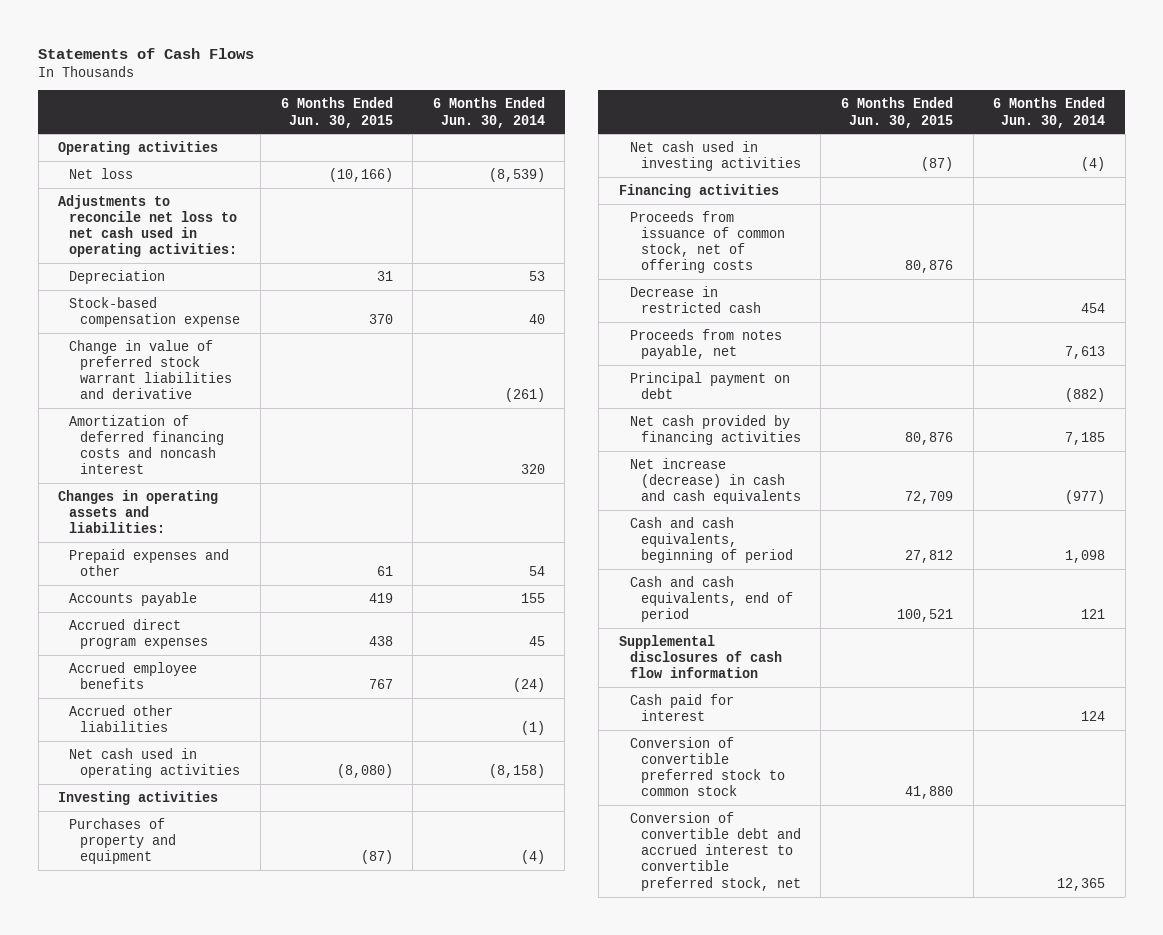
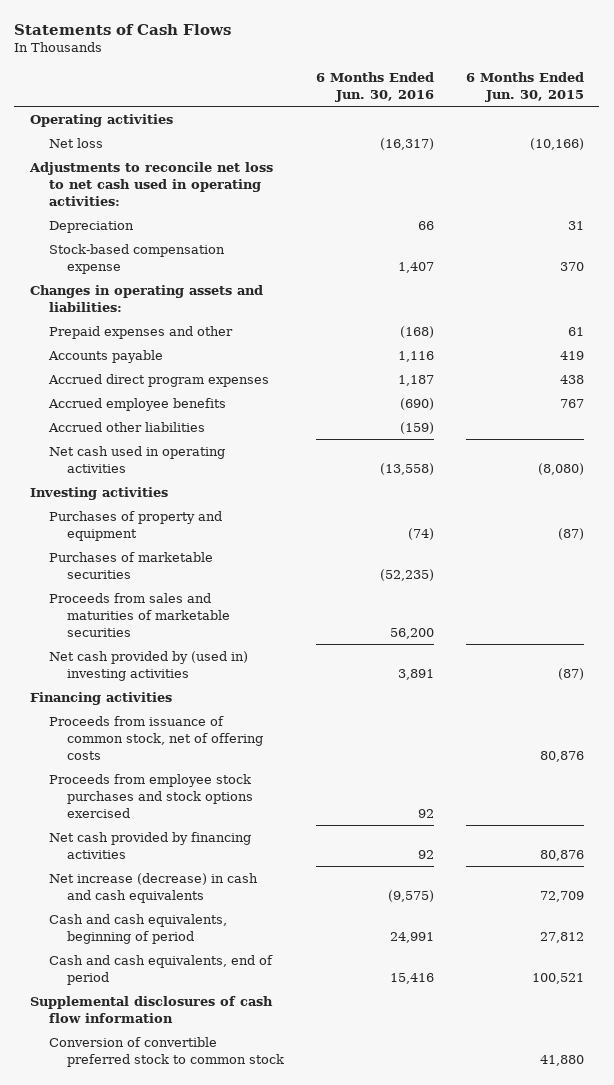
[432,97,545,128] 6 Months Ended Jun. 30, 2014 -> none
none -> [315,71,434,102] 6 Months Ended Jun. 30, 2016
[69,339,233,400] Change in value of preferred stock warrant liabilities and derivative -> none
[69,414,225,475] Amortization of deferred financing costs and noncash interest -> none
none -> [48,551,213,579] Purchases of marketable securities
none -> [48,592,231,637] Proceeds from sales and maturities of marketable securities
[629,140,801,172] Net cash used in investing activities -> [48,650,248,681] Net cash provided by (used in) investing activities
[629,285,761,314] Decrease in restricted cash -> none
[629,328,782,360] Proceeds from notes payable, net -> none
[629,371,790,400] Principal payment on debt -> none
none -> [48,773,254,818] Proceeds from employee stock purchases and stock options exercised
[629,693,734,722] Cash paid for interest -> none
[629,811,801,891] Conversion of convertible debt and accrued interest to convertible preferred stock, net -> none

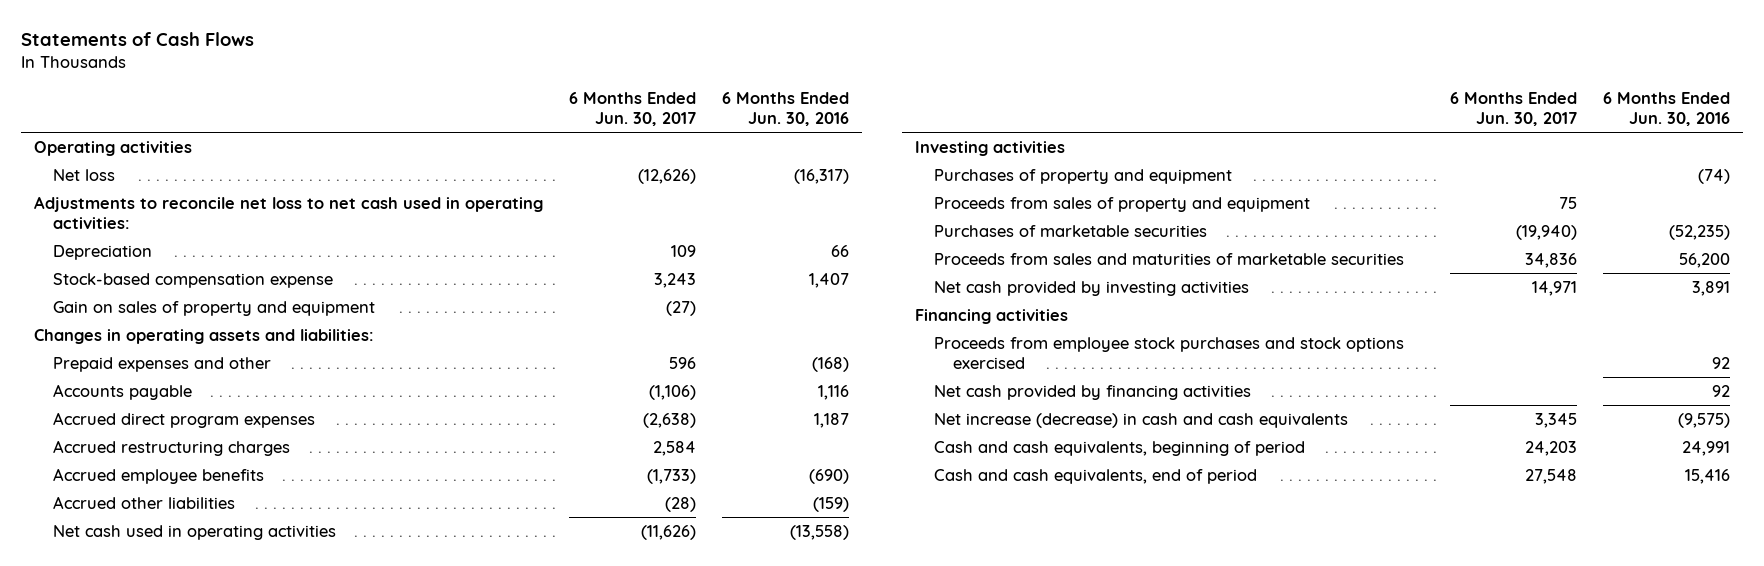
[465,71,584,102] 6 Months Ended Jun. 30, 2015 -> none
none -> [568,92,696,127] 6 Months Ended Jun. 30, 2017
none -> [52,300,375,316] Gain on sales of property and equipment
none -> [52,439,290,456] Accrued restructuring charges
none -> [934,196,1311,212] Proceeds from sales of property and equipment
[48,650,248,681] Net cash provided by (used in) investing activities -> [934,280,1250,296] Net cash provided by investing activities
[48,715,264,760] Proceeds from issuance of common stock, net of offering costs -> none
[30,995,274,1023] Supplemental disclosures of cash flow information -> none
[48,1036,285,1067] Conversion of convertible preferred stock to common stock -> none

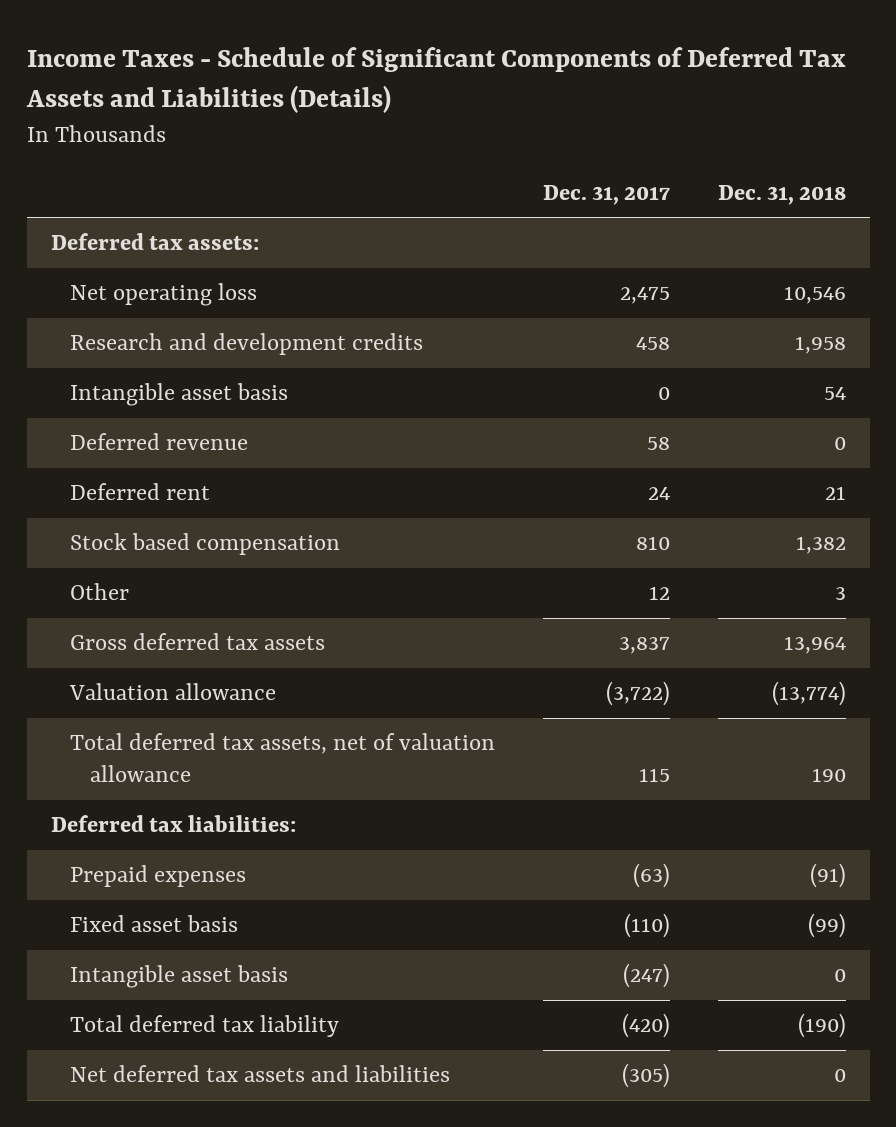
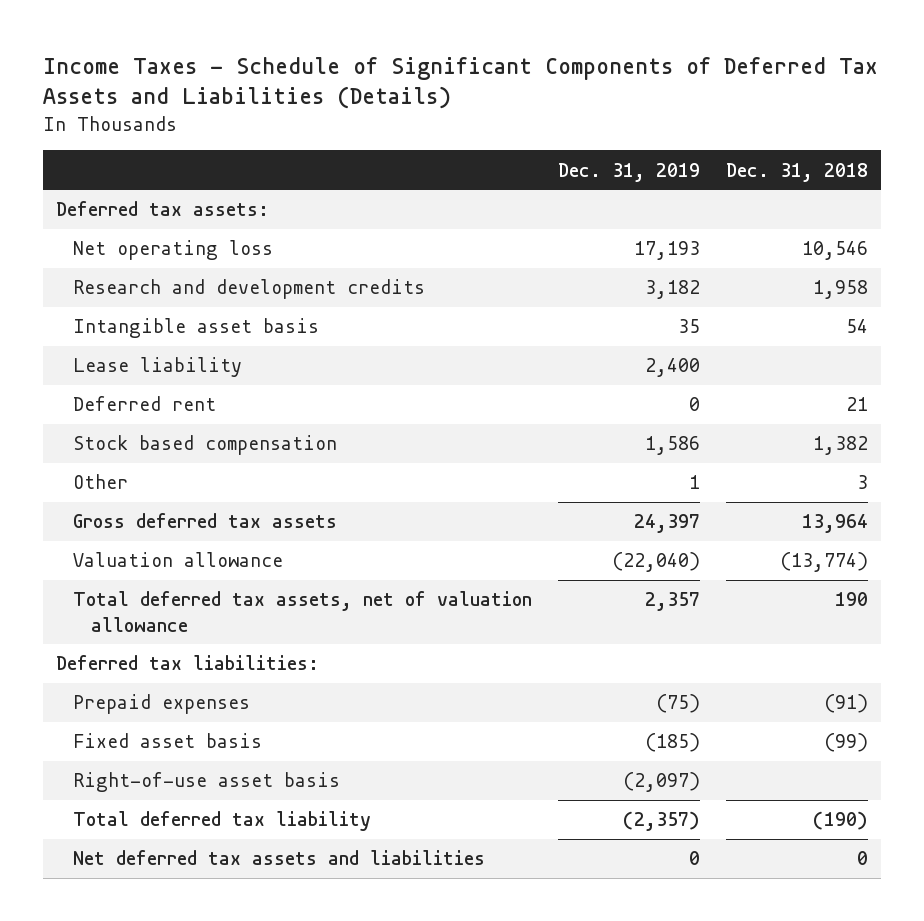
[542,184,670,205] Dec. 31, 2017 -> none
none -> [558,162,701,182] Dec. 31, 2019
[70,433,249,451] Deferred revenue -> none
none -> [73,357,243,378] Lease liability
[70,965,289,989] Intangible asset basis -> none
none -> [73,772,341,793] Right-of-use asset basis

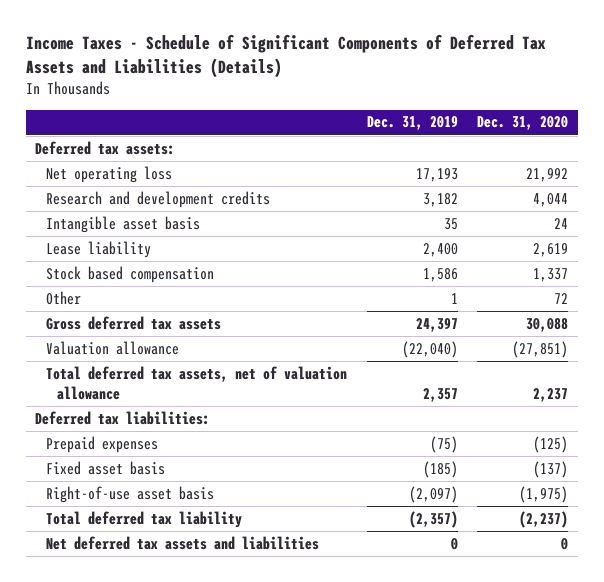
[725,162,868,182] Dec. 31, 2018 -> none
none -> [477,116,569,131] Dec. 31, 2020
[73,396,217,412] Deferred rent -> none

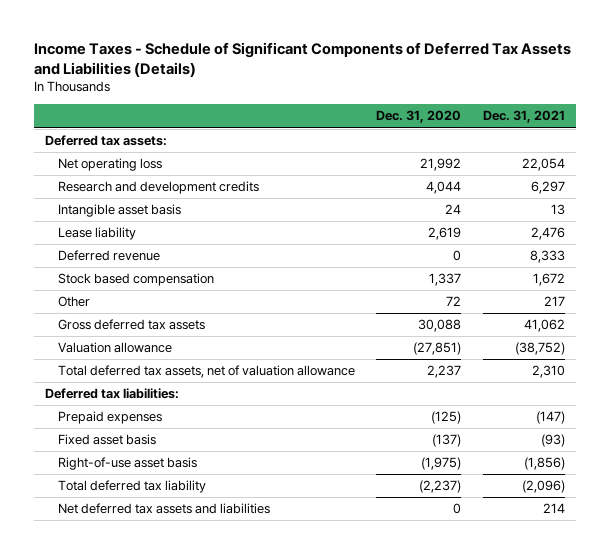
[366,116,458,131] Dec. 31, 2019 -> none
none -> [482,110,565,124] Dec. 31, 2021
none -> [57,250,160,262] Deferred revenue

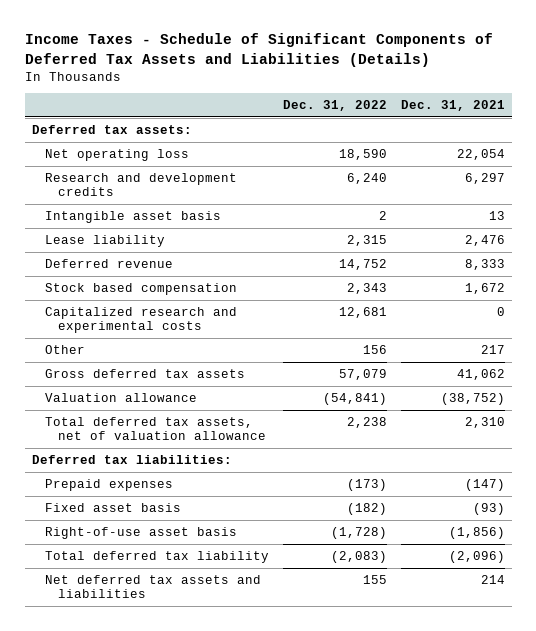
[376,110,462,124] Dec. 31, 2020 -> none
none -> [282,100,387,112] Dec. 31, 2022
none -> [44,306,237,334] Capitalized research and experimental costs

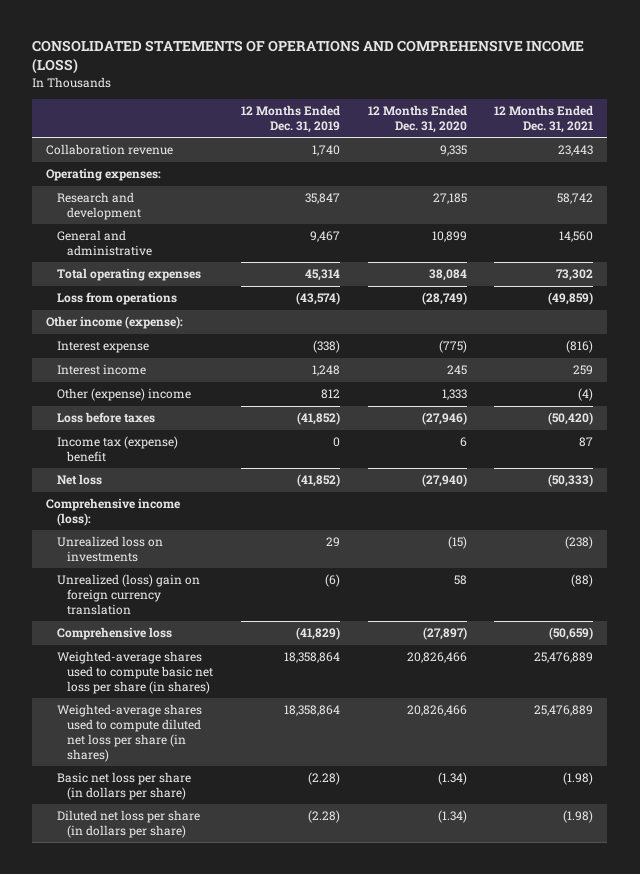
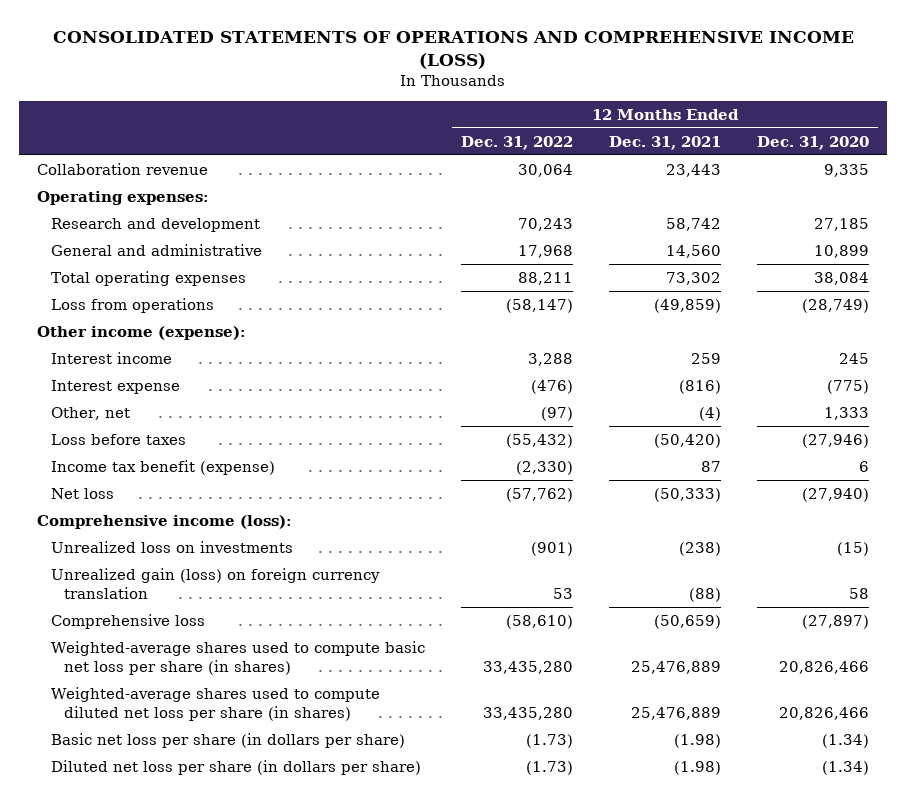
[241,104,341,133] 12 Months Ended Dec. 31, 2019 -> none
none -> [460,135,573,150] Dec. 31, 2022
[56,341,149,354] Interest expense -> [50,379,180,394] Interest expense
[56,388,191,402] Other (expense) income -> [50,406,130,420] Other, net
[56,436,178,462] Income tax (expense) benefit -> [50,459,275,475] Income tax benefit (expense)
[56,574,200,615] Unrealized (loss) gain on foreign currency translation -> [50,567,380,600] Unrealized gain (loss) on foreign currency translation

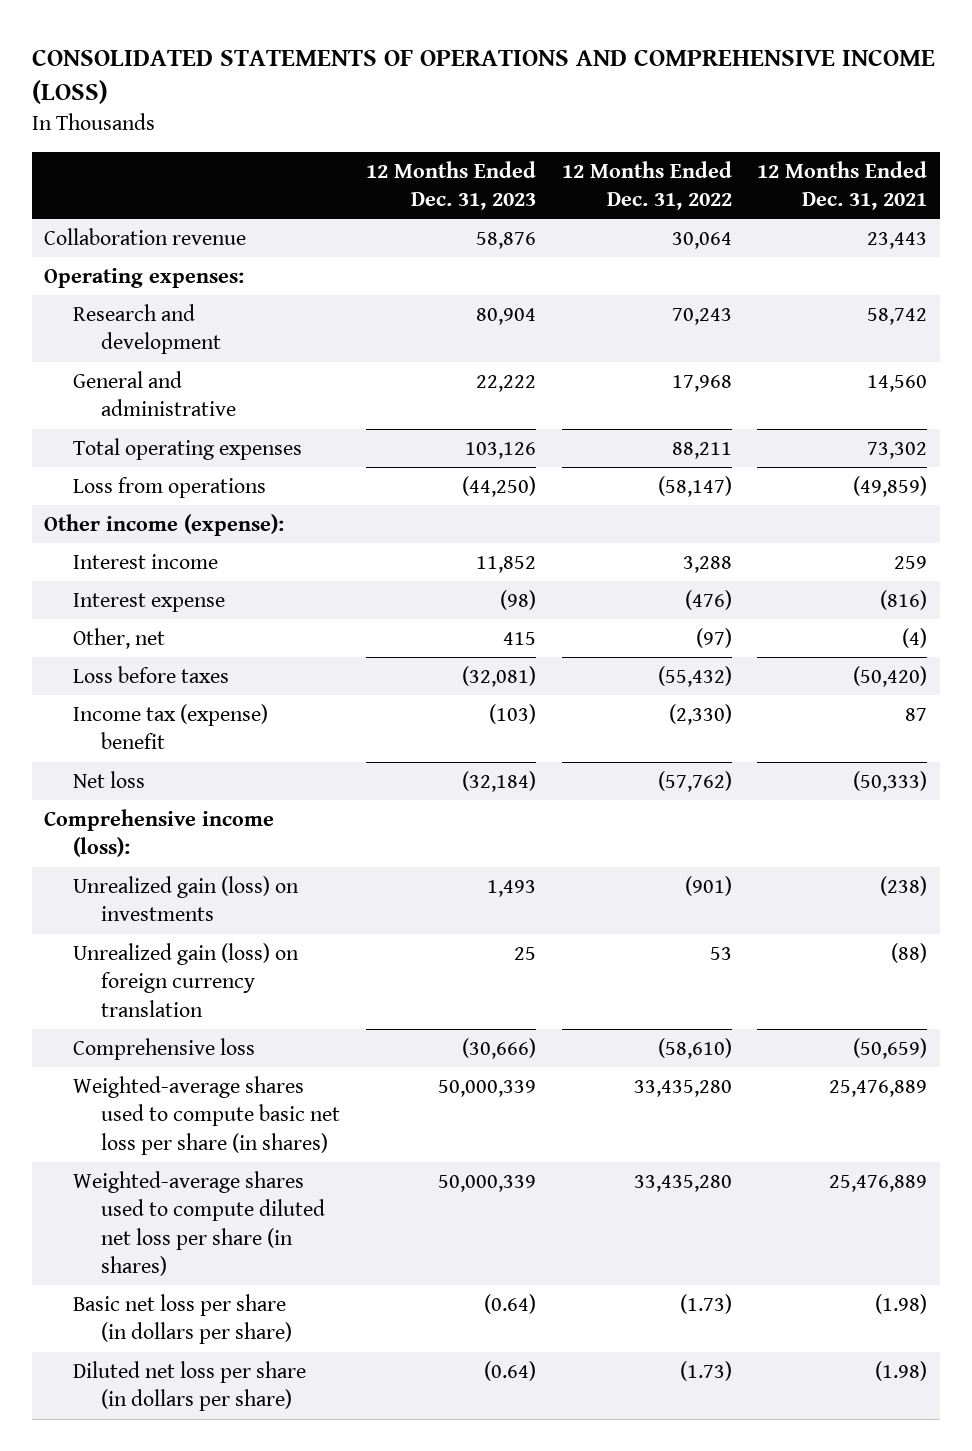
[756,135,869,150] Dec. 31, 2020 -> none
none -> [365,160,536,210] 12 Months Ended Dec. 31, 2023
[50,459,275,475] Income tax benefit (expense) -> [72,703,268,750] Income tax (expense) benefit
[50,540,293,553] Unrealized loss on investments -> [72,875,299,922] Unrealized gain (loss) on investments

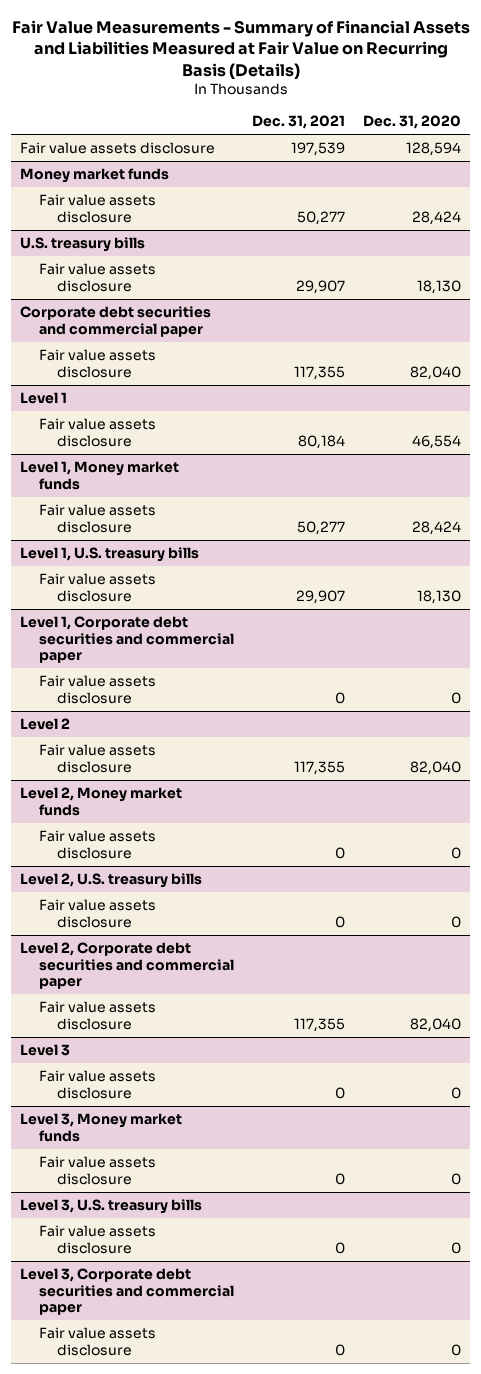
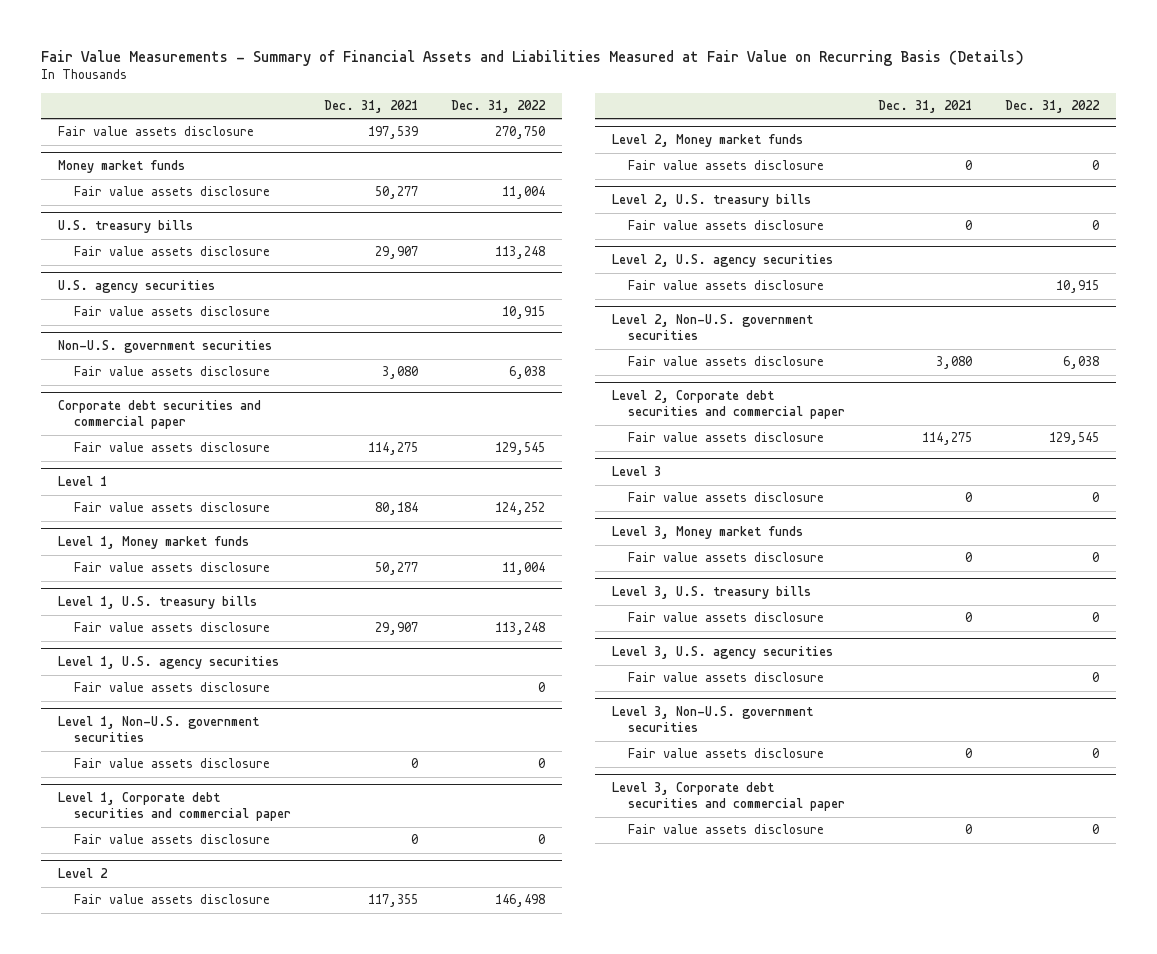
[362,115,461,130] Dec. 31, 2020 -> none
none -> [451,100,547,114] Dec. 31, 2022
none -> [57,280,215,294] U.S. agency securities
none -> [73,306,270,317] Fair value assets disclosure
none -> [57,340,272,354] Non-U.S. government securities
none -> [73,366,270,377] Fair value assets disclosure
[293,365,345,380] 117,355 -> [367,442,418,456] 114,275
none -> [57,656,279,670] Level 1, U.S. agency securities
none -> [73,682,270,693] Fair value assets disclosure
none -> [57,716,259,743] Level 1, Non-U.S. government securities
none -> [73,758,270,769] Fair value assets disclosure
none -> [611,254,833,268] Level 2, U.S. agency securities
none -> [627,280,824,291] Fair value assets disclosure
none -> [611,314,813,341] Level 2, Non-U.S. government securities
none -> [627,356,824,367] Fair value assets disclosure
[293,1017,345,1032] 117,355 -> [921,432,972,446] 114,275
none -> [611,646,833,660] Level 3, U.S. agency securities
none -> [627,672,824,683] Fair value assets disclosure
none -> [611,706,813,733] Level 3, Non-U.S. government securities
none -> [627,748,824,759] Fair value assets disclosure

